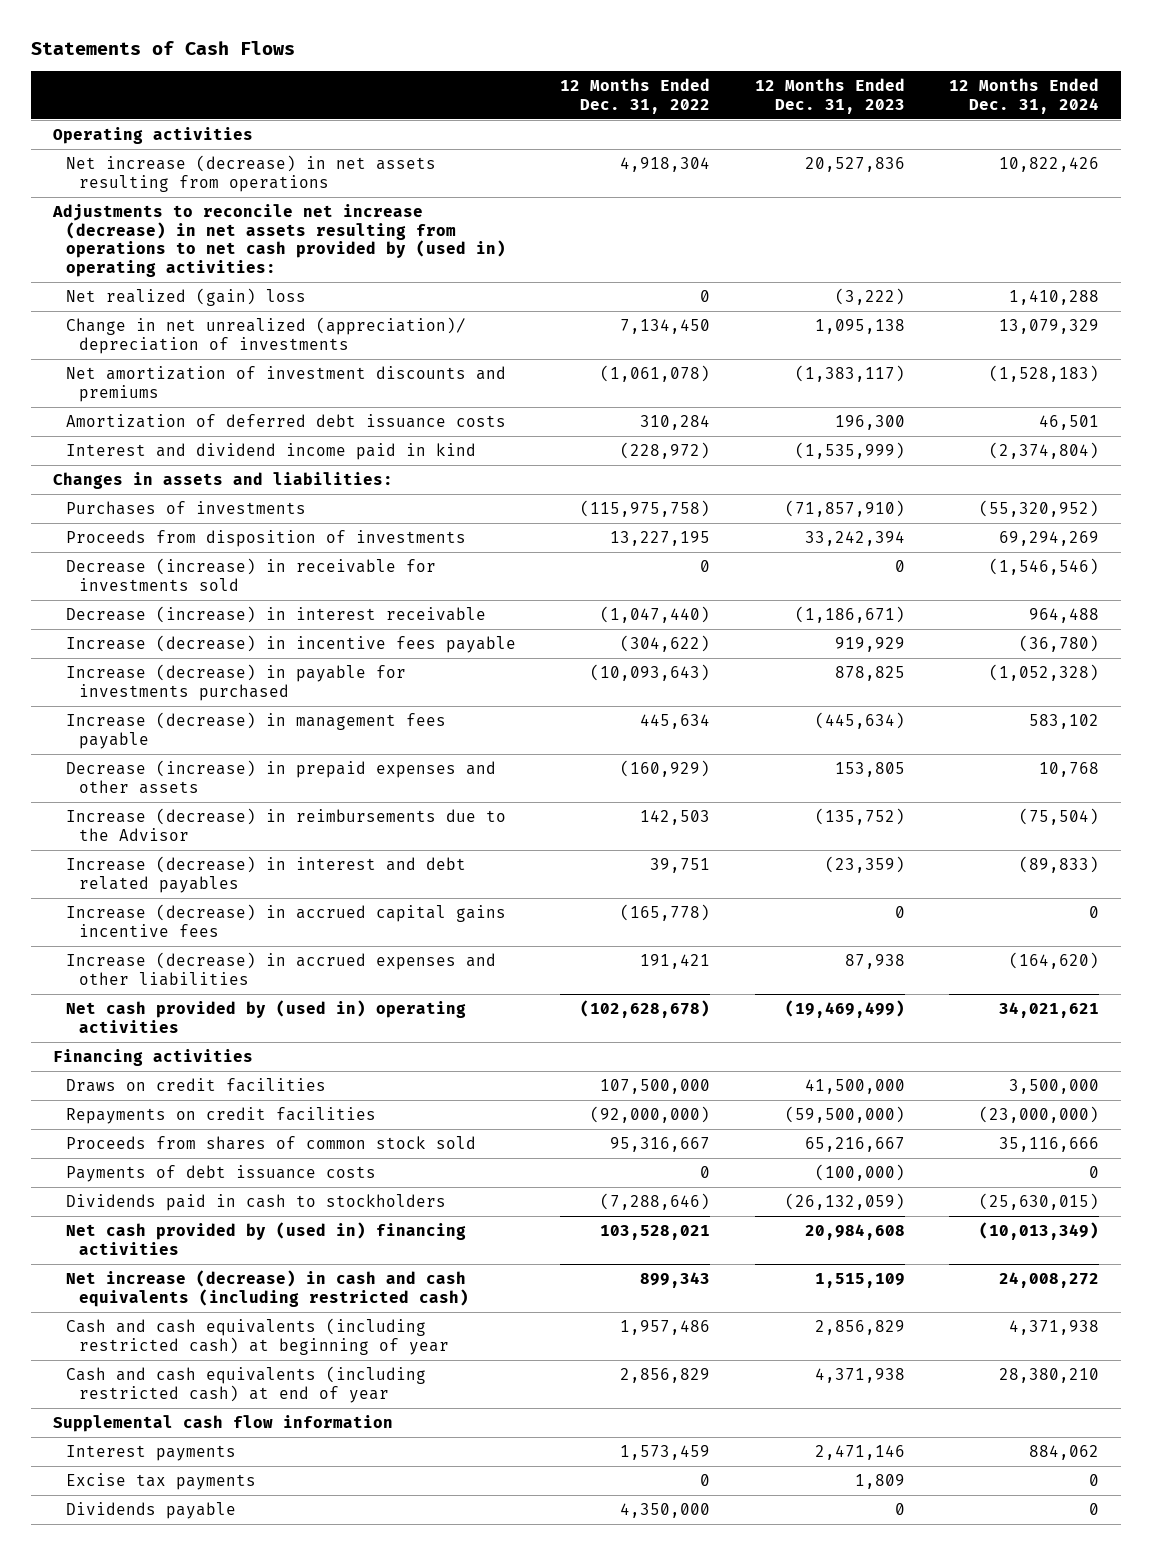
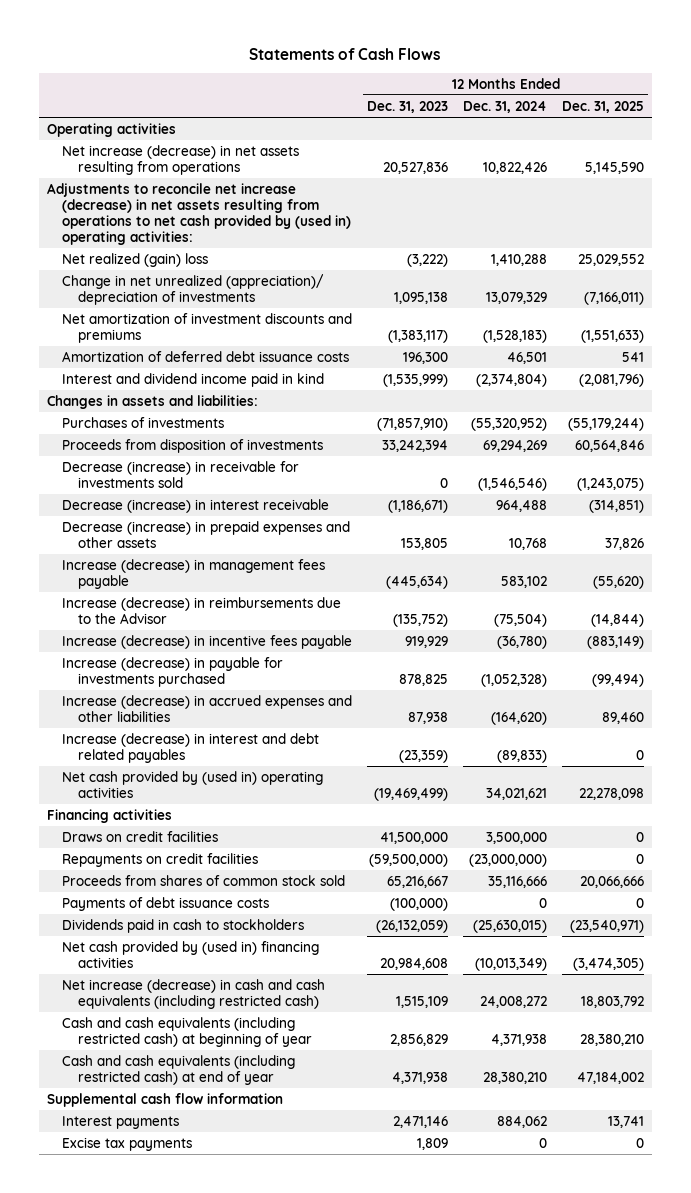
[560,77,711,114] 12 Months Ended Dec. 31, 2022 -> none
none -> [562,100,645,113] Dec. 31, 2025
[66,711,447,749] Increase (decrease) in management fees payable -> [62,558,326,589] Increase (decrease) in management fees payable
[66,903,507,937] Increase (decrease) in accrued capital gains incentive fees -> none
[66,634,517,653] Increase (decrease) in incentive fees payable -> [62,634,353,649] Increase (decrease) in incentive fees payable
[66,663,407,701] Increase (decrease) in payable for investments purchased -> [62,656,284,687] Increase (decrease) in payable for investments purchased
[66,855,467,893] Increase (decrease) in interest and debt related payables -> [62,732,320,763] Increase (decrease) in interest and debt related payables
[66,1501,237,1519] Dividends payable -> none

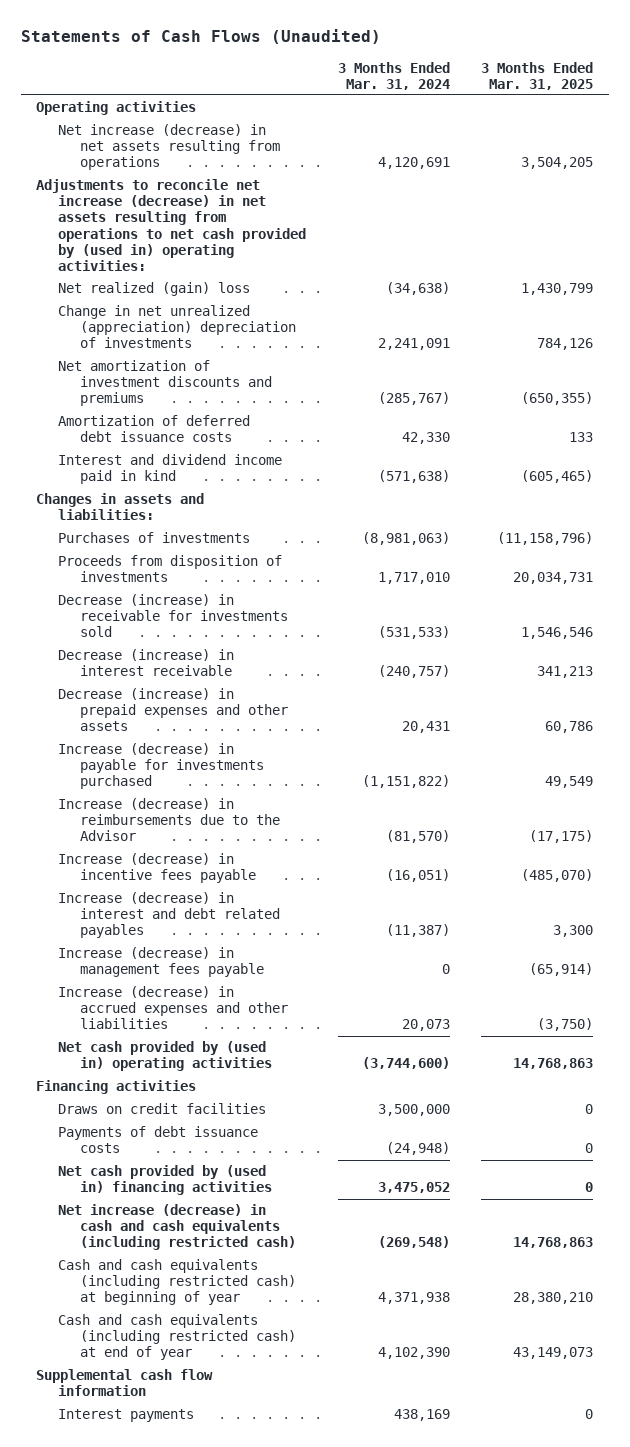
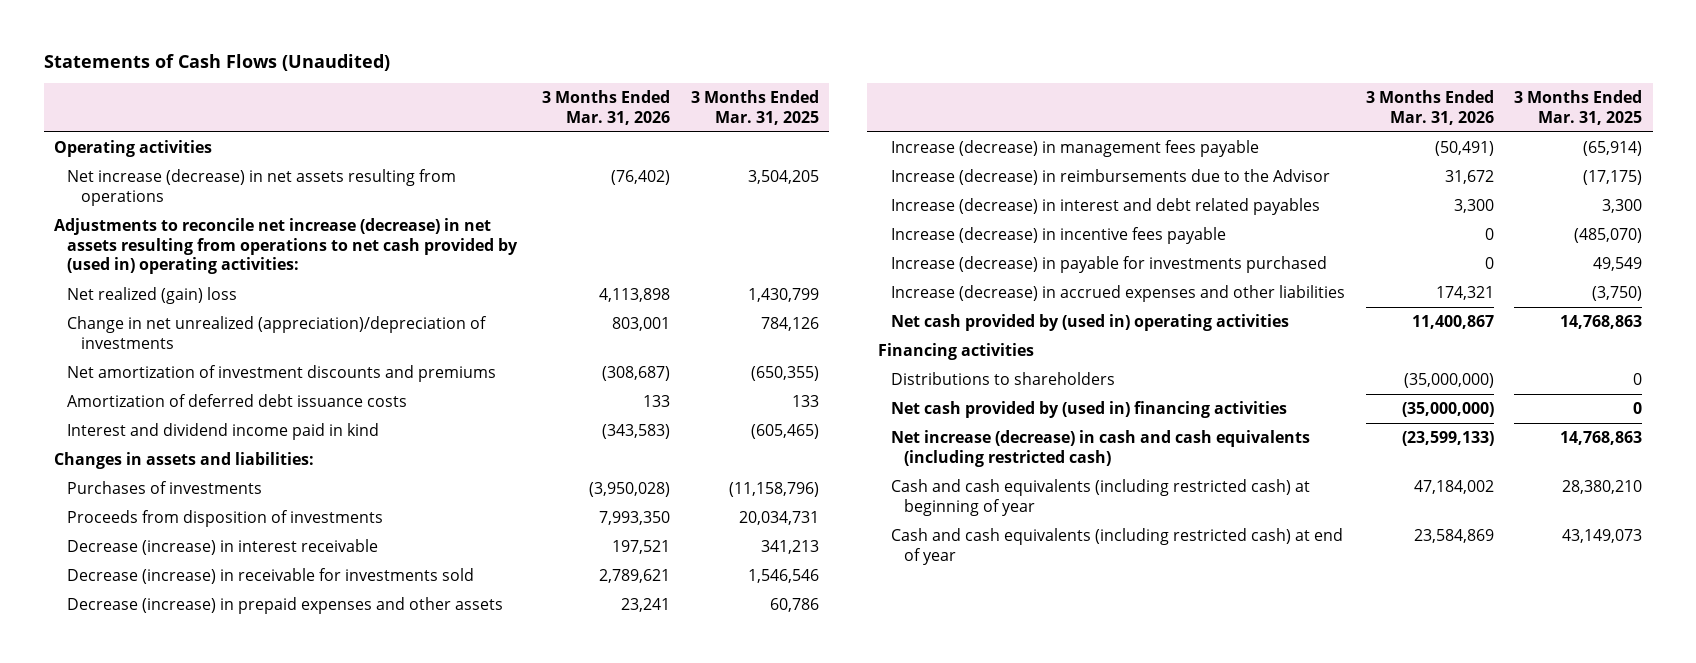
[337,61,450,90] 3 Months Ended Mar. 31, 2024 -> none
none -> [541,90,670,125] 3 Months Ended Mar. 31, 2026
[58,305,297,349] Change in net unrealized (appreciation) depreciation of investments -> [67,316,488,349] Change in net unrealized (appreciation)/depreciation of investments
[58,594,289,638] Decrease (increase) in receivable for investments sold -> [67,568,475,585] Decrease (increase) in receivable for investments sold
[58,947,265,978] Increase (decrease) in management fees payable -> [891,140,1260,158] Increase (decrease) in management fees payable
[58,853,257,884] Increase (decrease) in incentive fees payable -> [891,227,1227,245] Increase (decrease) in incentive fees payable
[58,743,265,790] Increase (decrease) in payable for investments purchased -> [891,256,1328,274] Increase (decrease) in payable for investments purchased
[58,1103,267,1115] Draws on credit facilities -> none
[58,1126,259,1154] Payments of debt issuance costs -> none
none -> [891,372,1116,386] Distributions to shareholders
[36,1369,214,1397] Supplemental cash flow information -> none
[58,1409,195,1423] Interest payments -> none

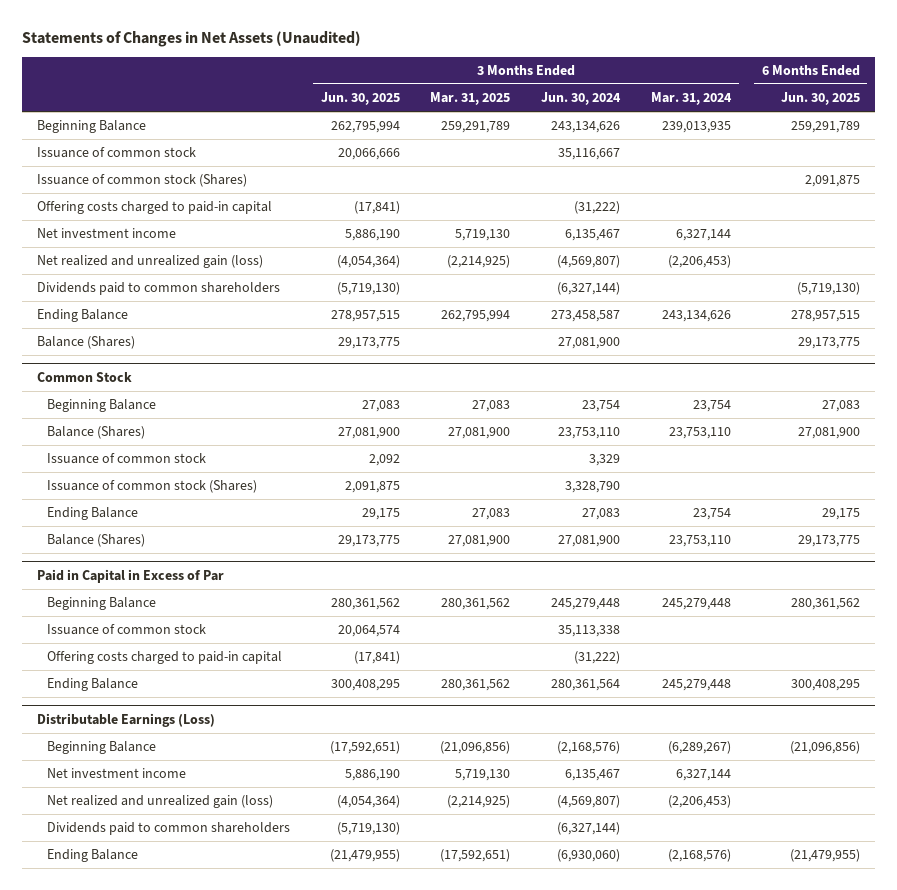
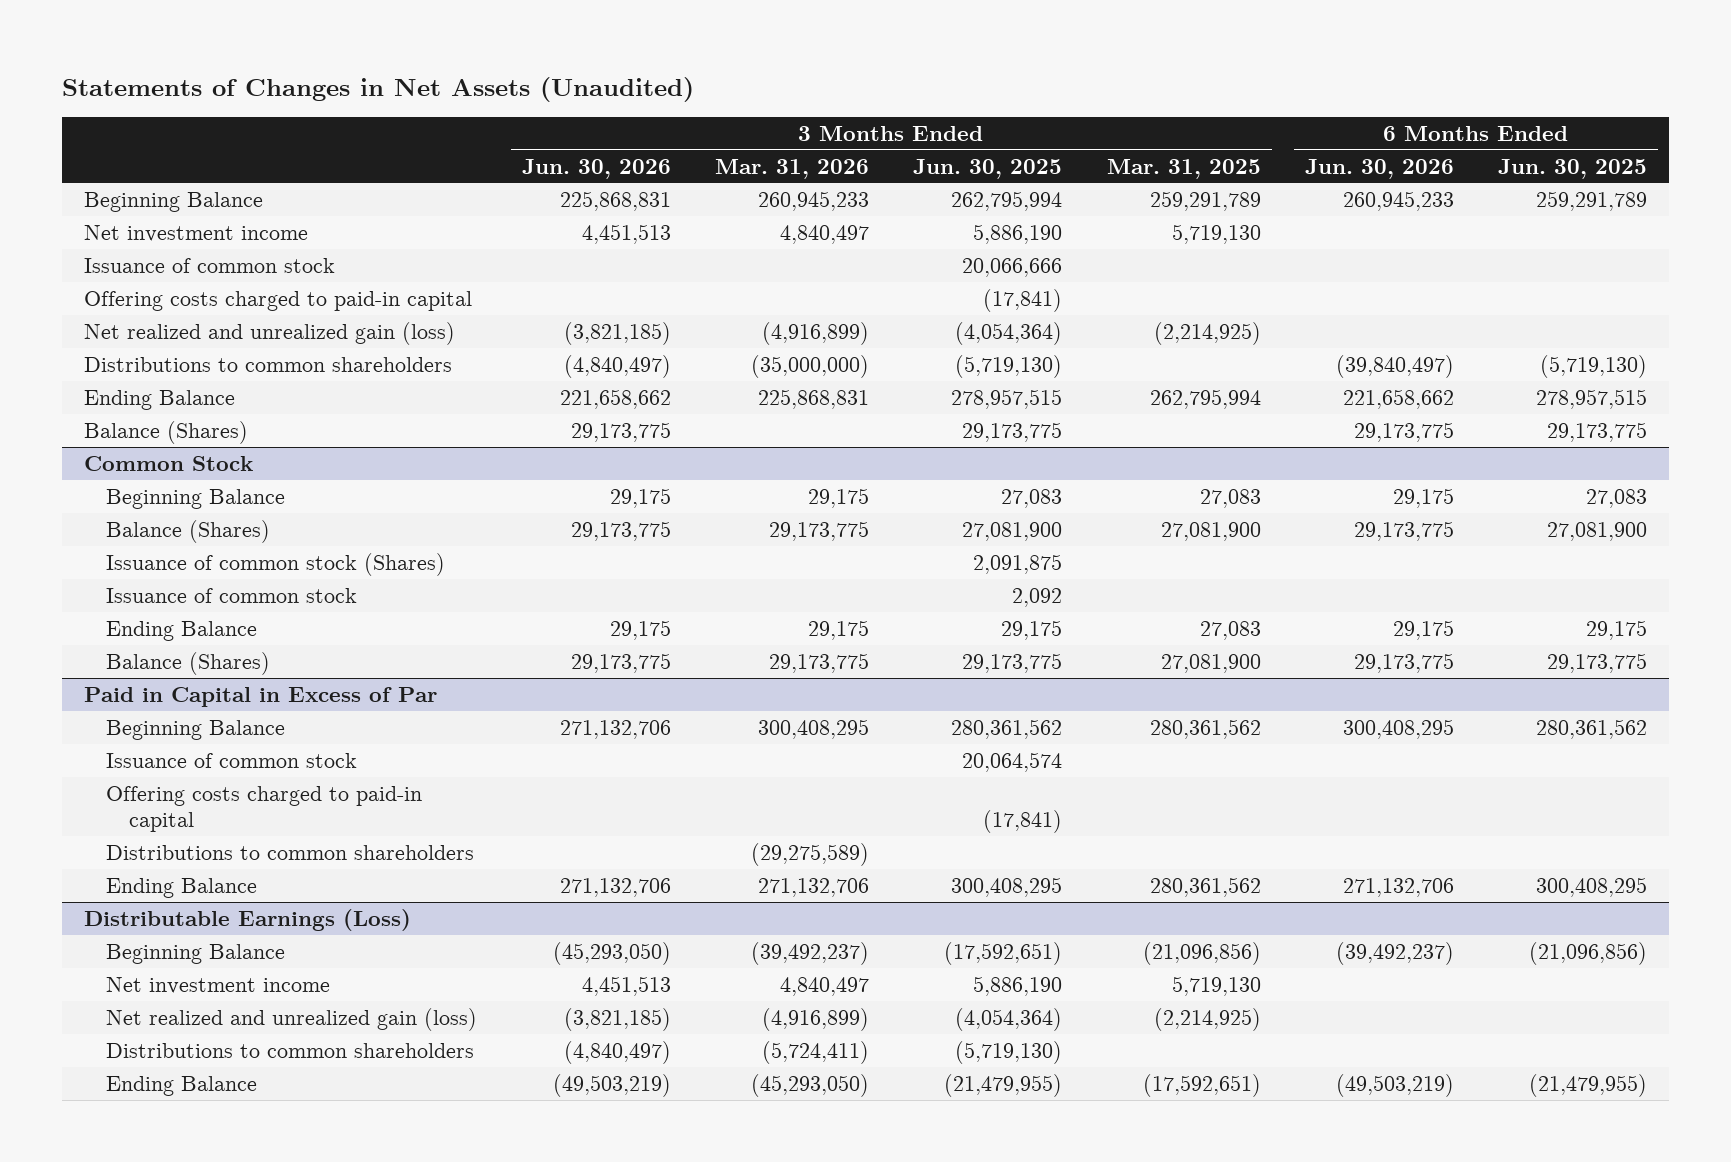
[541,92,622,106] Jun. 30, 2024 -> none
[650,92,732,106] Mar. 31, 2024 -> none
none -> [521,158,671,179] Jun. 30, 2026
none -> [714,158,869,179] Mar. 31, 2026
none -> [1304,158,1454,179] Jun. 30, 2026
[36,228,176,239] Net investment income -> [84,224,309,242] Net investment income
[36,174,247,188] Issuance of common stock (Shares) -> none
[36,282,280,296] Dividends paid to common shareholders -> [84,356,453,372] Distributions to common shareholders
[46,453,206,465] Issuance of common stock -> [106,587,358,603] Issuance of common stock
none -> [106,844,475,860] Distributions to common shareholders
[46,822,290,836] Dividends paid to common shareholders -> [106,1042,475,1058] Distributions to common shareholders

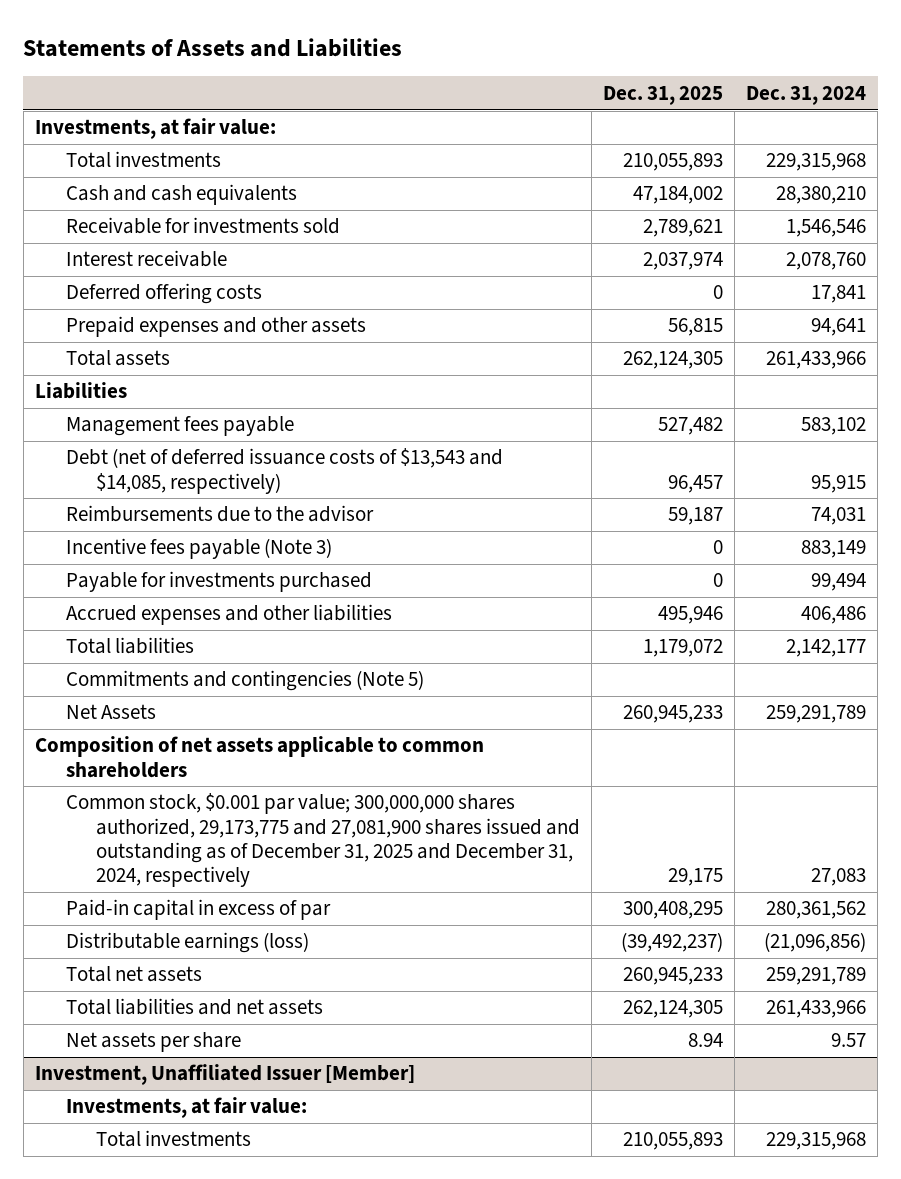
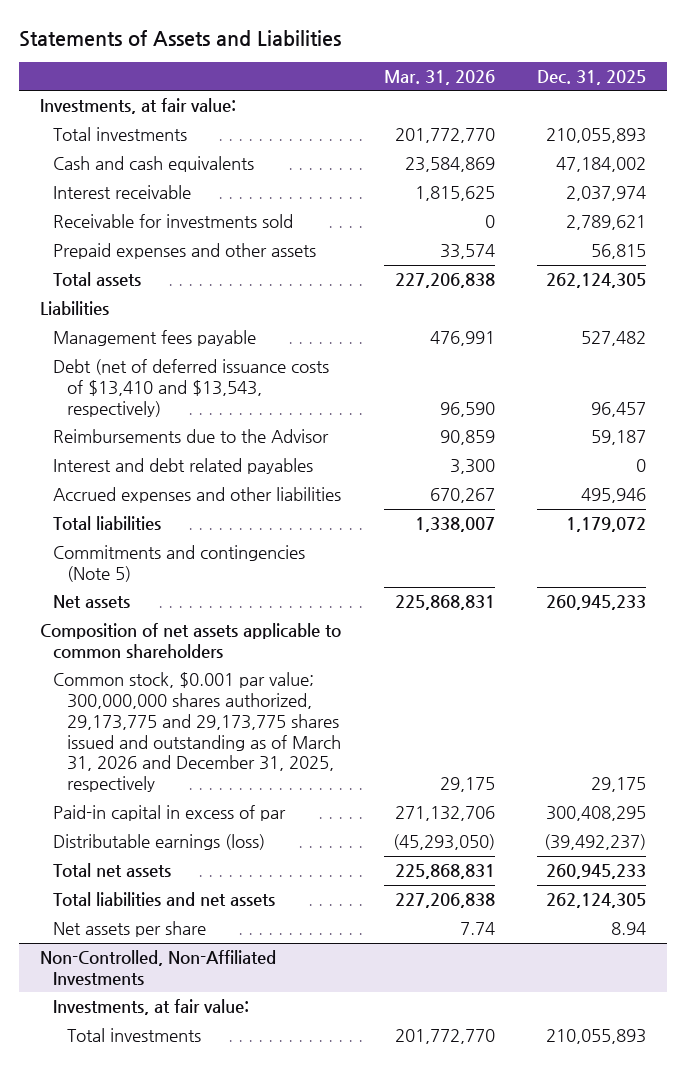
[746,85,867,105] Dec. 31, 2024 -> none
none -> [383,69,495,85] Mar. 31, 2026
[65,283,262,305] Deferred offering costs -> none
[65,217,340,235] Receivable for investments sold -> [53,214,294,229] Receivable for investments sold
[65,538,332,560] Incentive fees payable (Note 3) -> none
[65,571,372,593] Payable for investments purchased -> none
[65,448,503,494] Debt (net of deferred issuance costs of $13,543 and $14,085, respectively) -> [53,359,330,417] Debt (net of deferred issuance costs of $13,410 and $13,543, respectively)
[65,505,374,523] Reimbursements due to the advisor -> [53,429,330,444] Reimbursements due to the Advisor
none -> [53,458,314,475] Interest and debt related payables
[65,704,156,720] Net Assets -> [53,595,131,609] Net assets
[65,793,581,887] Common stock, $0.001 par value; 300,000,000 shares authorized, 29,173,775 and 27,081,900 shares issued and outstanding as of December 31, 2025 and December 31, 2024, respectively -> [53,672,341,793] Common stock, $0.001 par value; 300,000,000 shares authorized, 29,173,775 and 29,173,775 shares issued and outstanding as of March 31, 2026 and December 31, 2025, respectively
[34,1064,415,1086] Investment, Unaffiliated Issuer [Member] -> [39,950,276,986] Non-Controlled, Non-Affiliated Investments

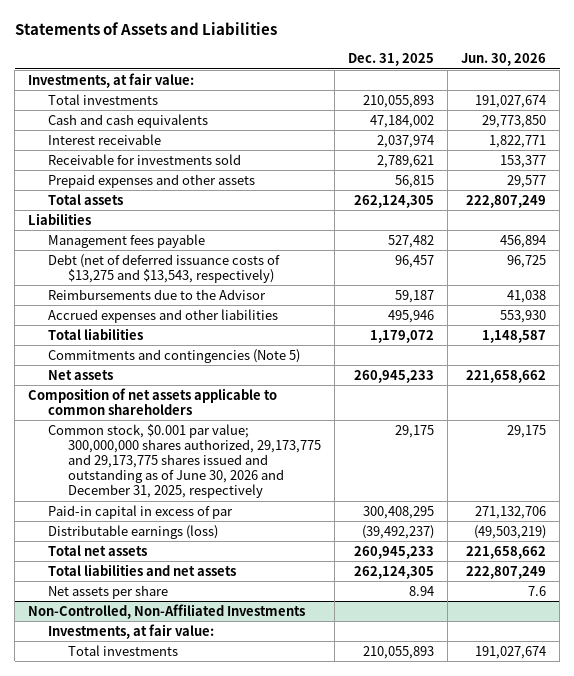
[383,69,495,85] Mar. 31, 2026 -> none
none -> [461,53,547,67] Jun. 30, 2026
[53,359,330,417] Debt (net of deferred issuance costs of $13,410 and $13,543, respectively) -> [48,253,281,284] Debt (net of deferred issuance costs of $13,275 and $13,543, respectively)
[53,458,314,475] Interest and debt related payables -> none
[53,672,341,793] Common stock, $0.001 par value; 300,000,000 shares authorized, 29,173,775 and 29,173,775 shares issued and outstanding as of March 31, 2026 and December 31, 2025, respectively -> [48,423,322,499] Common stock, $0.001 par value; 300,000,000 shares authorized, 29,173,775 and 29,173,775 shares issued and outstanding as of June 30, 2026 and December 31, 2025, respectively

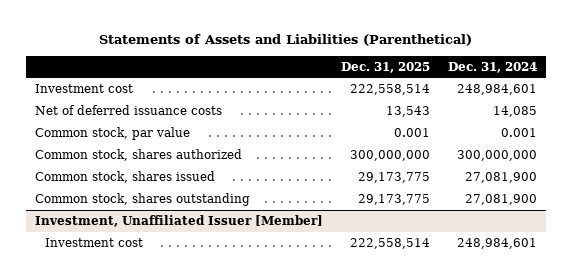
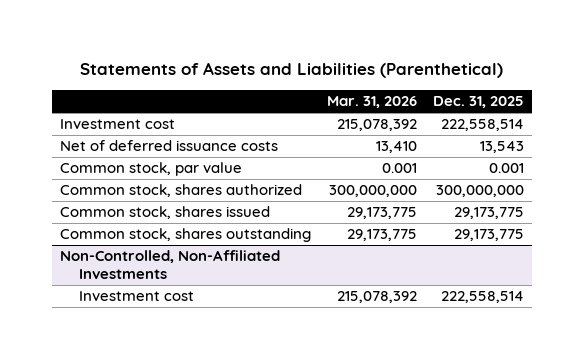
[447,61,537,73] Dec. 31, 2024 -> none
none -> [327,96,418,109] Mar. 31, 2026
[35,215,324,228] Investment, Unaffiliated Issuer [Member] -> [59,250,280,280] Non-Controlled, Non-Affiliated Investments

